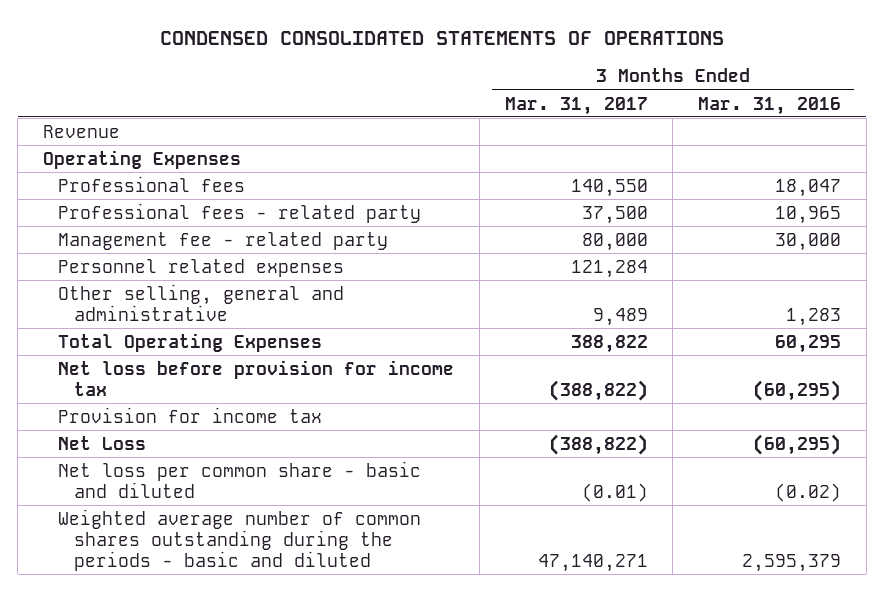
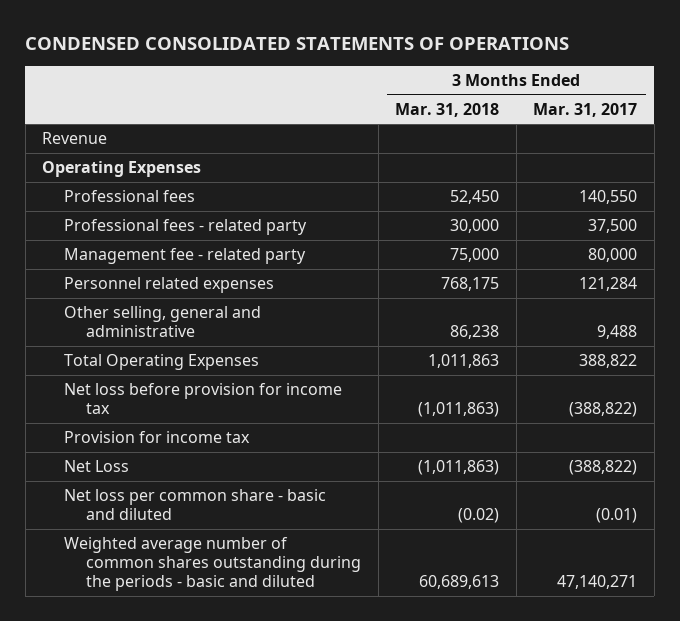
[698,96,842,115] Mar. 31, 2016 -> none
none -> [395,102,500,117] Mar. 31, 2018
[592,307,648,326] 9,489 -> [597,325,638,340] 9,488

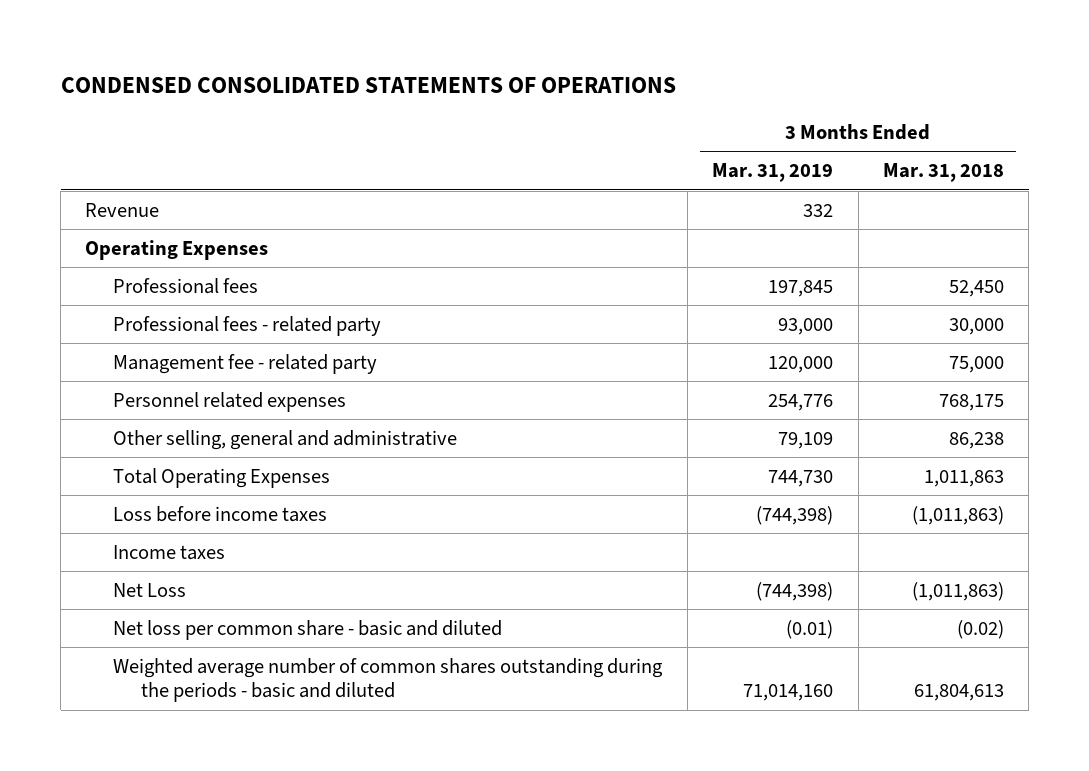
[533,102,638,117] Mar. 31, 2017 -> none
none -> [712,163,834,183] Mar. 31, 2019
[64,383,343,415] Net loss before provision for income tax -> [113,505,328,522] Loss before income taxes
[64,431,251,444] Provision for income tax -> [113,544,226,560] Income taxes
[419,575,500,590] 60,689,613 -> [913,684,1004,702] 61,804,613

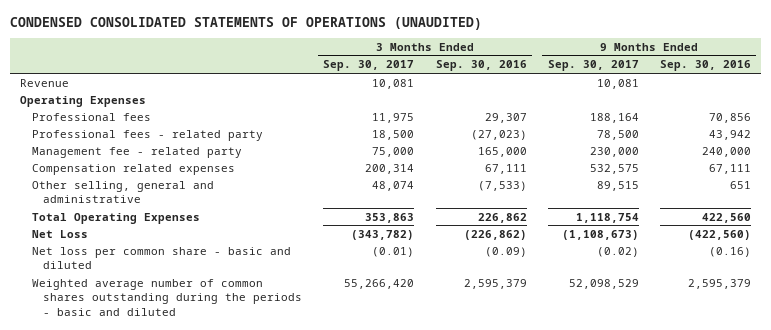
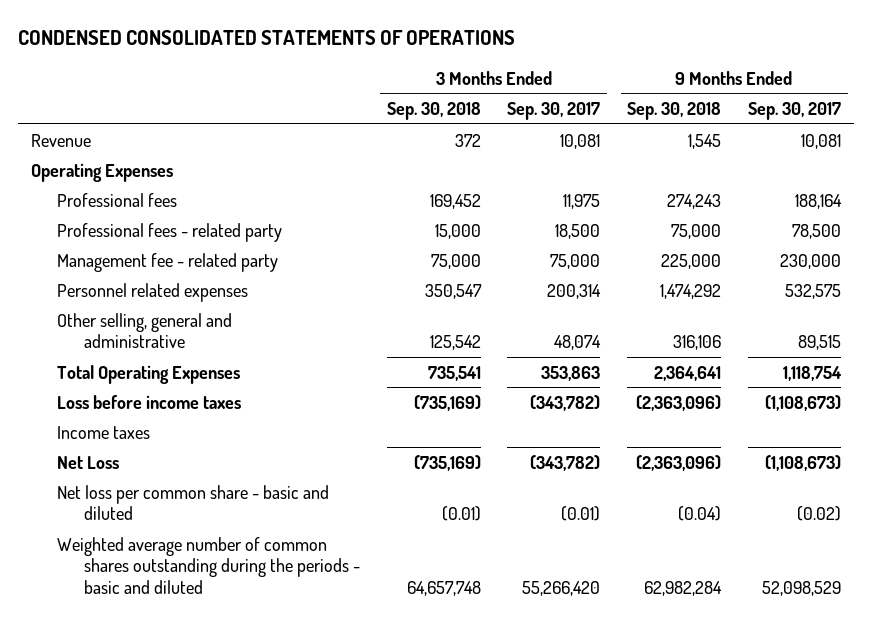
[9,16,482,30] CONDENSED CONSOLIDATED STATEMENTS OF OPERATIONS (UNAUDITED) -> [17,30,515,46] CONDENSED CONSOLIDATED STATEMENTS OF OPERATIONS
[435,60,527,72] Sep. 30, 2016 -> none
[659,60,751,72] Sep. 30, 2016 -> none
none -> [386,102,481,121] Sep. 30, 2018
none -> [627,102,722,121] Sep. 30, 2018
[31,163,235,175] Compensation related expenses -> [57,282,249,302] Personnel related expenses
none -> [57,394,242,409] Loss before income taxes
none -> [57,425,151,439] Income taxes

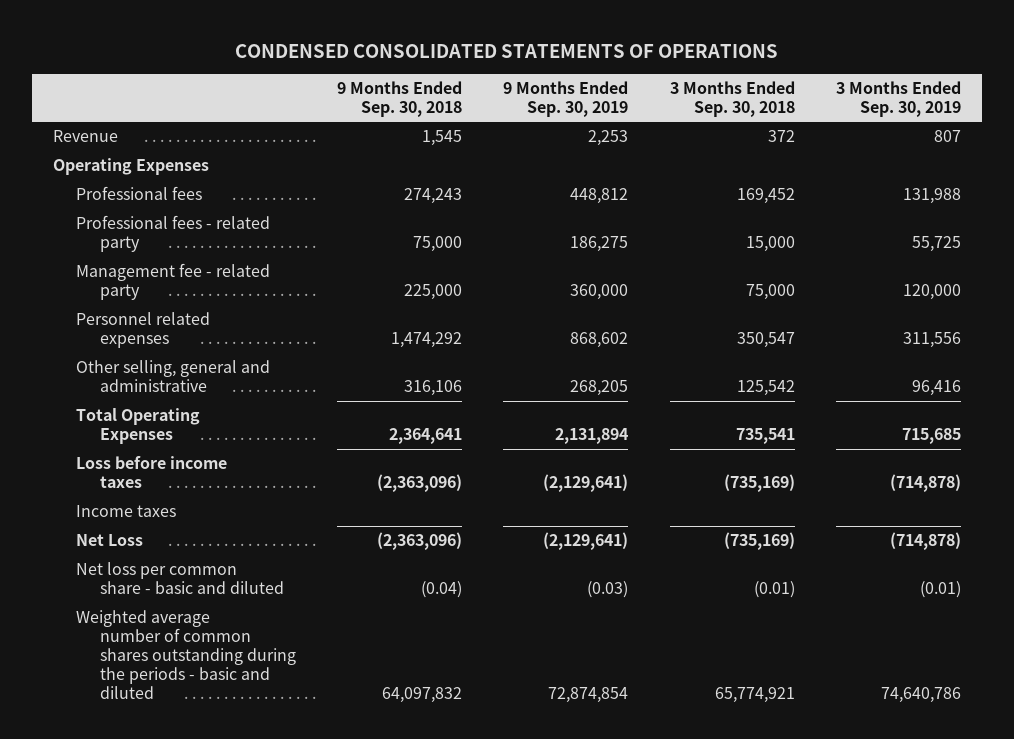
[507,102,601,121] Sep. 30, 2017 -> none
[747,102,841,121] Sep. 30, 2017 -> none
none -> [503,80,629,117] 9 Months Ended Sep. 30, 2019
none -> [836,80,962,117] 3 Months Ended Sep. 30, 2019
[406,580,481,596] 64,657,748 -> [714,687,795,704] 65,774,921
[644,580,723,596] 62,982,284 -> [382,687,463,704] 64,097,832

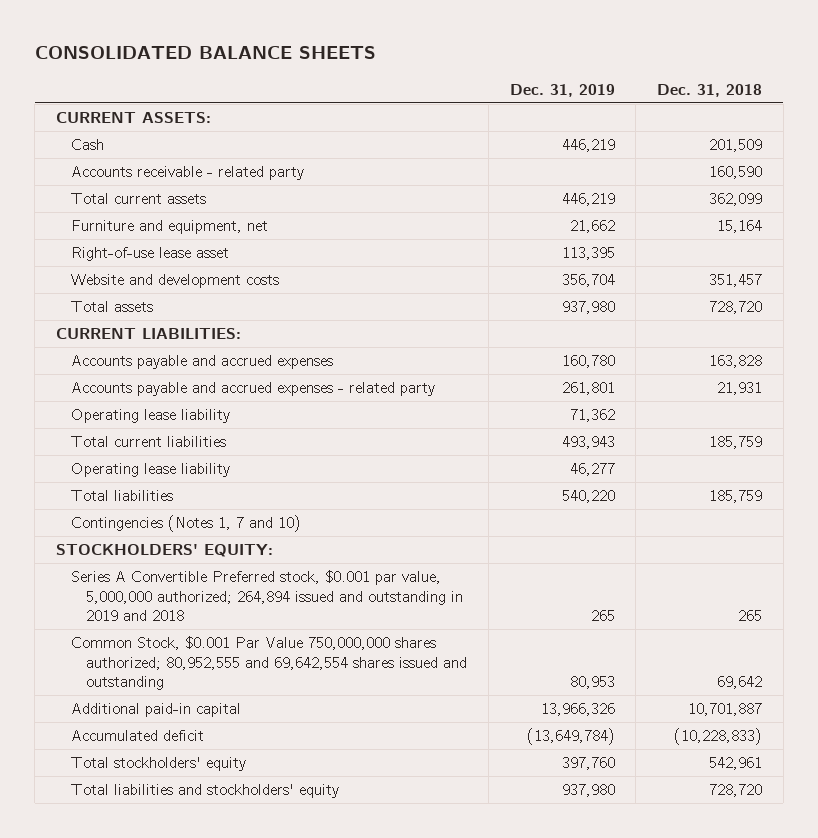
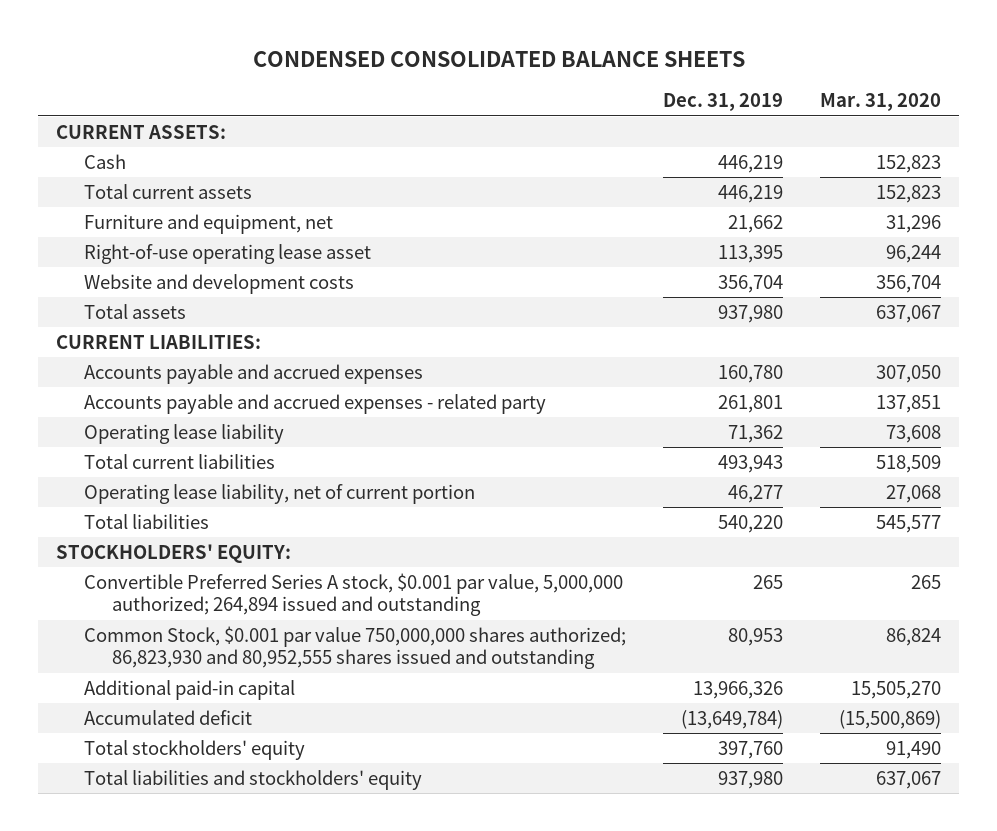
[34,46,376,60] CONSOLIDATED BALANCE SHEETS -> [252,50,745,67] CONDENSED CONSOLIDATED BALANCE SHEETS
[656,83,762,97] Dec. 31, 2018 -> none
none -> [819,93,941,112] Mar. 31, 2020
[71,166,305,181] Accounts receivable - related party -> none
[71,247,230,262] Right-of-use lease asset -> [84,243,372,264] Right-of-use operating lease asset
[71,463,231,478] Operating lease liability -> [84,483,476,504] Operating lease liability, net of current portion
[71,515,302,533] Contingencies (Notes 1, 7 and 10) -> none
[71,570,464,622] Series A Convertible Preferred stock, $0.001 par value, 5,000,000 authorized; 264,894 issued and outstanding in 2019 and 2018 -> [84,572,624,617] Convertible Preferred Series A stock, $0.001 par value, 5,000,000 authorized; 264,894 issued and outstanding
[71,636,468,691] Common Stock, $0.001 Par Value 750,000,000 shares authorized; 80,952,555 and 69,642,554 shares issued and outstanding -> [84,625,627,670] Common Stock, $0.001 par value 750,000,000 shares authorized; 86,823,930 and 80,952,555 shares issued and outstanding

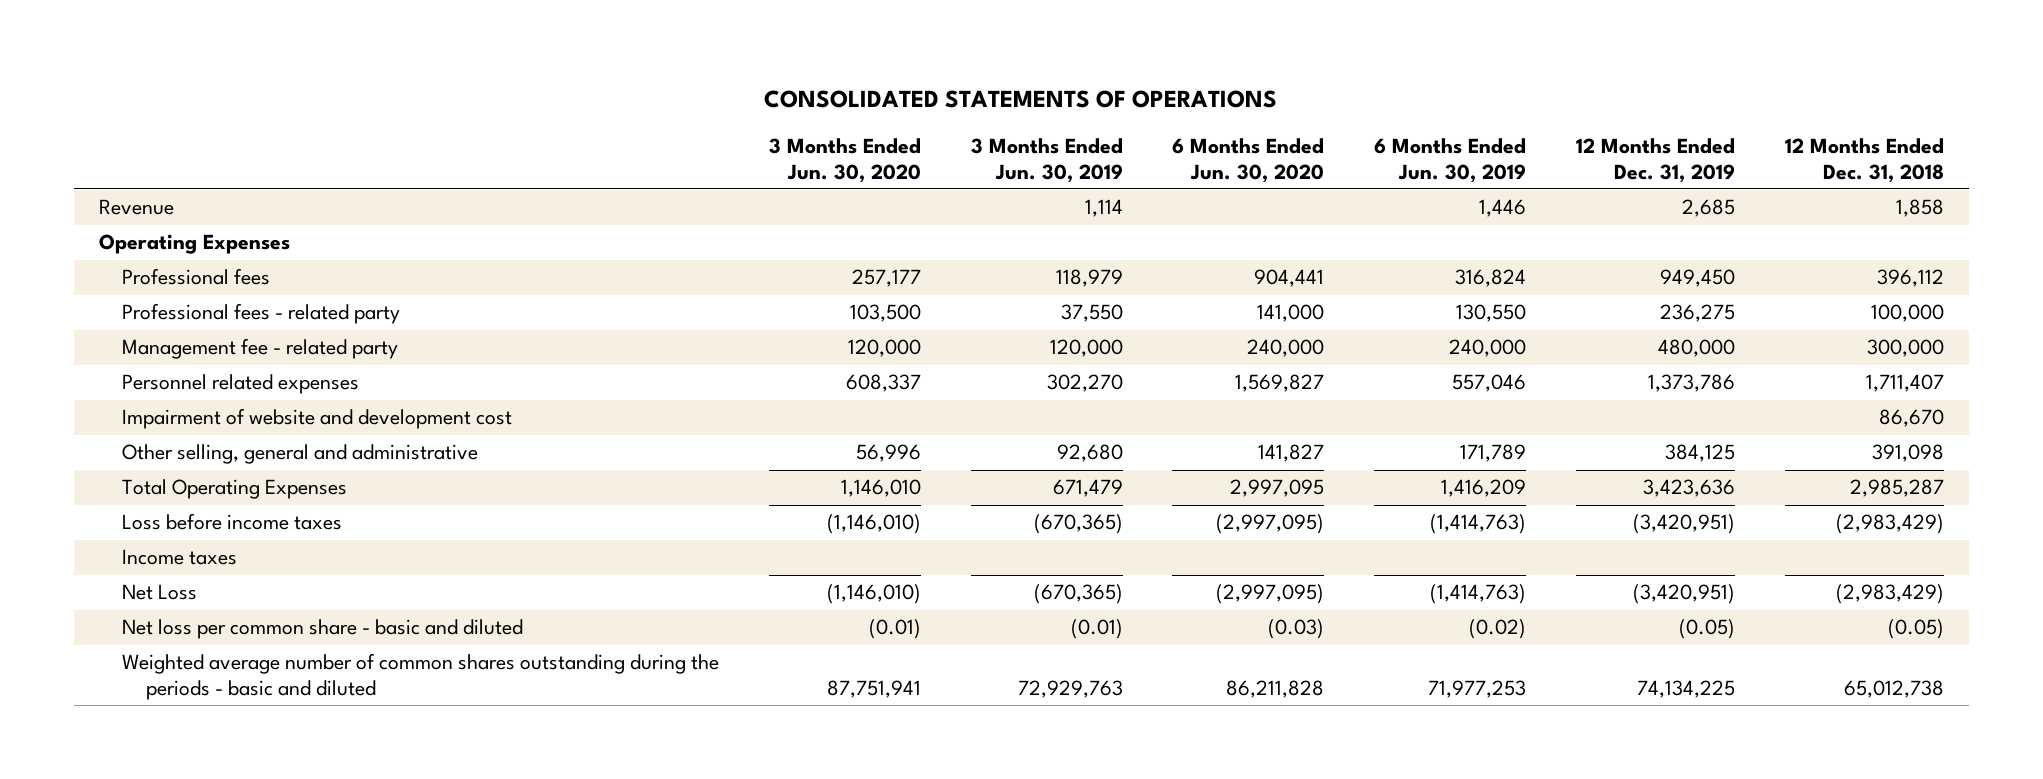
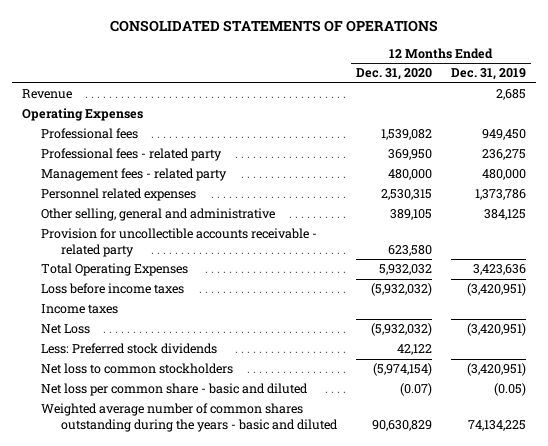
[768,138,921,183] 3 Months Ended Jun. 30, 2020 -> none
[970,138,1123,183] 3 Months Ended Jun. 30, 2019 -> none
[1172,138,1325,183] 6 Months Ended Jun. 30, 2020 -> none
[1374,138,1527,183] 6 Months Ended Jun. 30, 2019 -> none
[1784,138,1944,183] 12 Months Ended Dec. 31, 2018 -> none
none -> [355,68,432,81] Dec. 31, 2020
[122,338,399,360] Management fee - related party -> [41,168,228,182] Management fees - related party
[122,408,513,430] Impairment of website and development cost -> none
none -> [41,228,318,257] Provision for uncollectible accounts receivable - related party
none -> [41,343,218,355] Less: Preferred stock dividends
none -> [41,363,234,375] Net loss to common stockholders
[122,653,720,700] Weighted average number of common shares outstanding during the periods - basic and diluted -> [41,403,338,432] Weighted average number of common shares outstanding during the years - basic and diluted

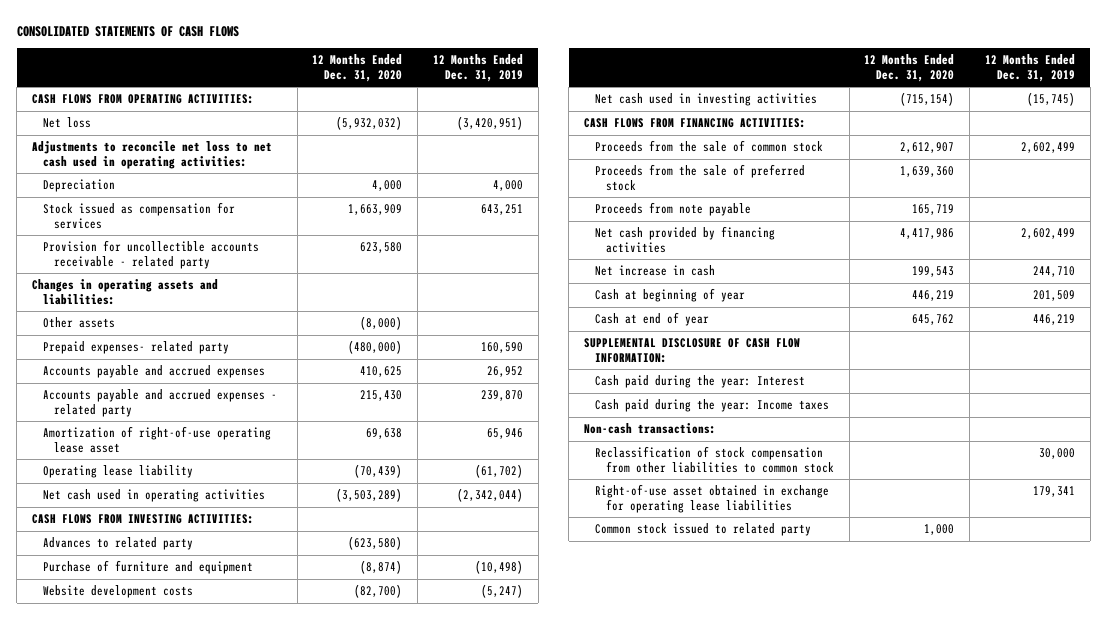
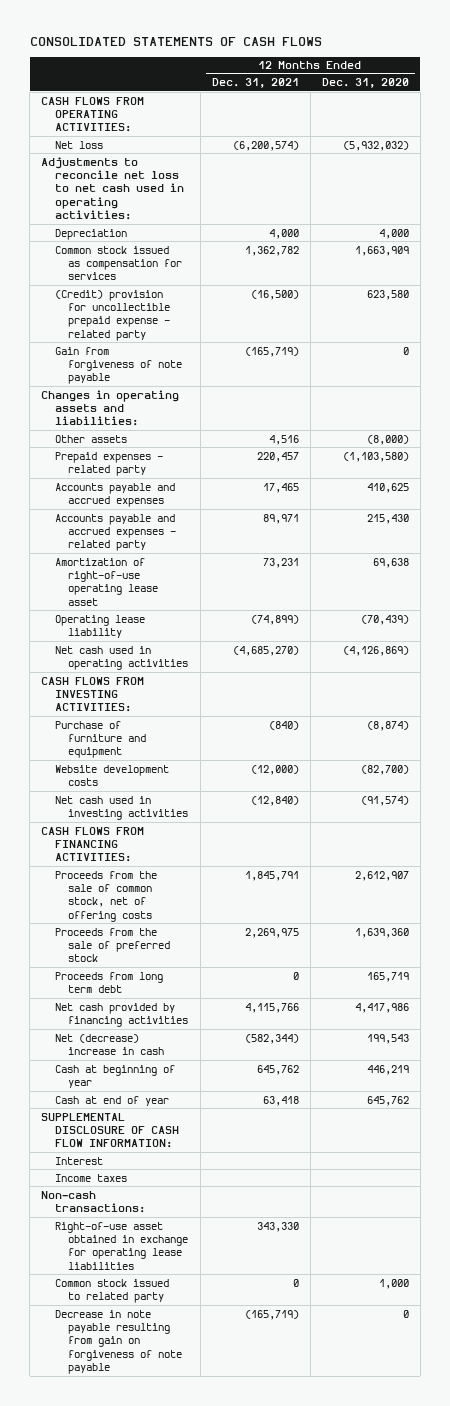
[432,54,523,82] 12 Months Ended Dec. 31, 2019 -> none
none -> [211,78,299,89] Dec. 31, 2021
[42,202,235,229] Stock issued as compensation for services -> [54,245,183,281] Common stock issued as compensation for services
[42,240,259,269] Provision for uncollectible accounts receivable - related party -> [54,289,171,341] (Credit) provision for uncollectible prepaid expense - related party
none -> [54,346,183,385] Gain from forgiveness of note payable
[42,341,229,355] Prepaid expenses- related party -> [54,451,163,476] Prepaid expenses - related party
[348,340,403,355] (480,000) -> [342,451,409,462] (1,103,580)
[336,488,403,503] (3,503,289) -> [342,645,409,656] (4,126,869)
[42,537,193,551] Advances to related party -> none
[900,92,955,107] (715,154) -> [360,795,409,806] (91,574)
[594,140,823,153] Proceeds from the sale of common stock -> [54,870,157,922] Proceeds from the sale of common stock, net of offering costs
[594,202,751,217] Proceeds from note payable -> [54,971,163,993] Proceeds from long term debt
[594,265,715,277] Net increase in cash -> [54,1033,165,1055] Net (decrease) increase in cash
[594,399,829,413] Cash paid during the year: Income taxes -> none
[594,375,805,389] Cash paid during the year: Interest -> [54,1156,103,1165] Interest
none -> [54,1173,127,1182] Income taxes
[594,446,834,473] Reclassification of stock compensation from other liabilities to common stock -> none
none -> [54,1309,183,1375] Decrease in note payable resulting from gain on forgiveness of note payable

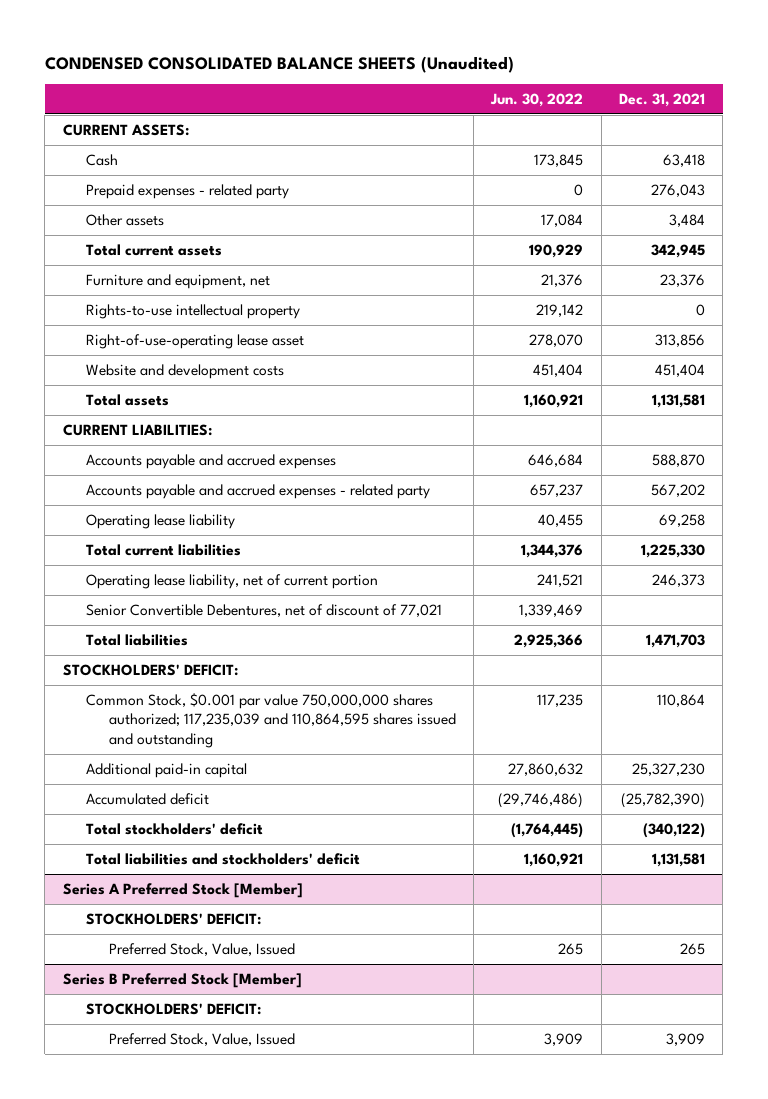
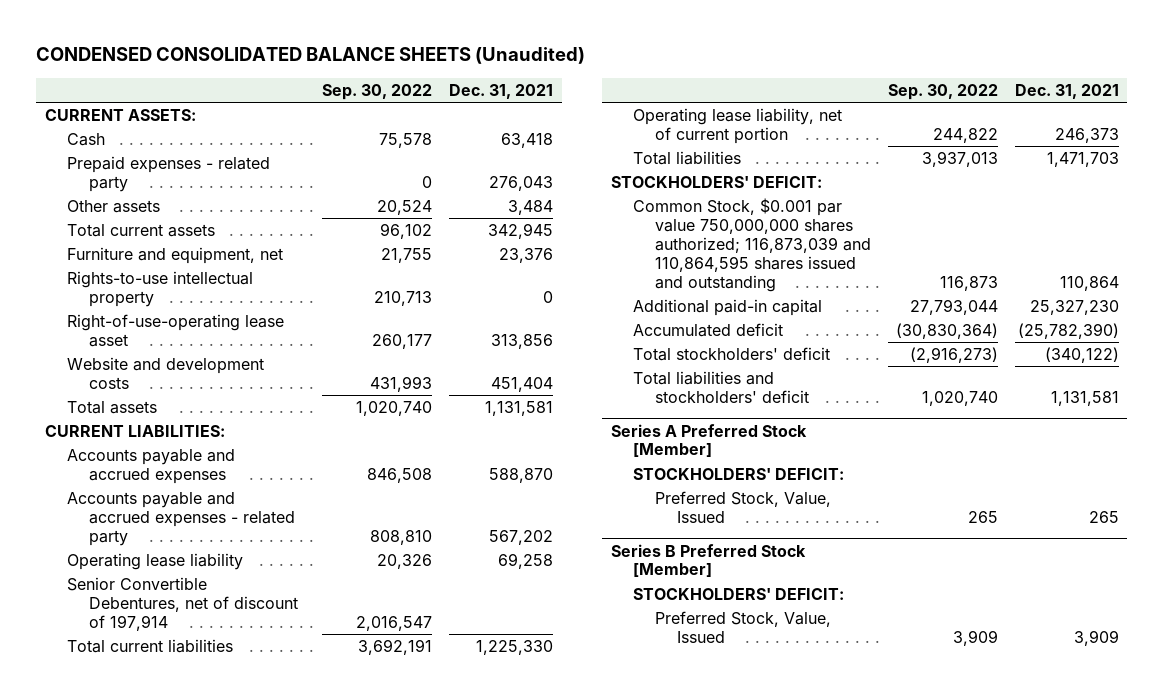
[490,92,584,107] Jun. 30, 2022 -> none
none -> [322,83,433,100] Sep. 30, 2022
none -> [67,577,299,631] Senior Convertible Debentures, net of discount of 197,914
[85,603,442,617] Senior Convertible Debentures, net of discount of 77,021 -> none
[85,692,456,748] Common Stock, $0.001 par value 750,000,000 shares authorized; 117,235,039 and 110,864,595 shares issued and outstanding -> [632,198,872,292] Common Stock, $0.001 par value 750,000,000 shares authorized; 116,873,039 and 110,864,595 shares issued and outstanding

